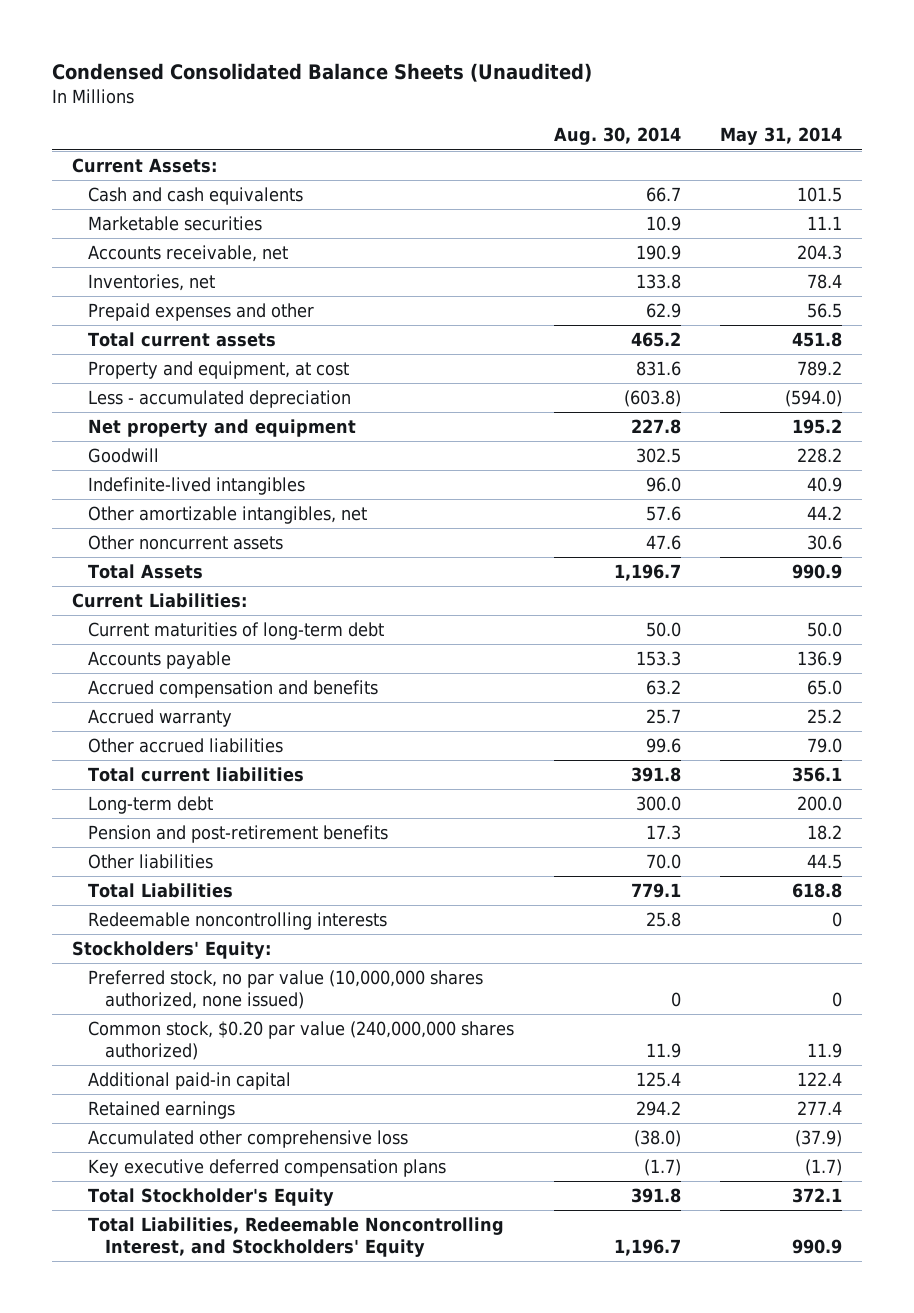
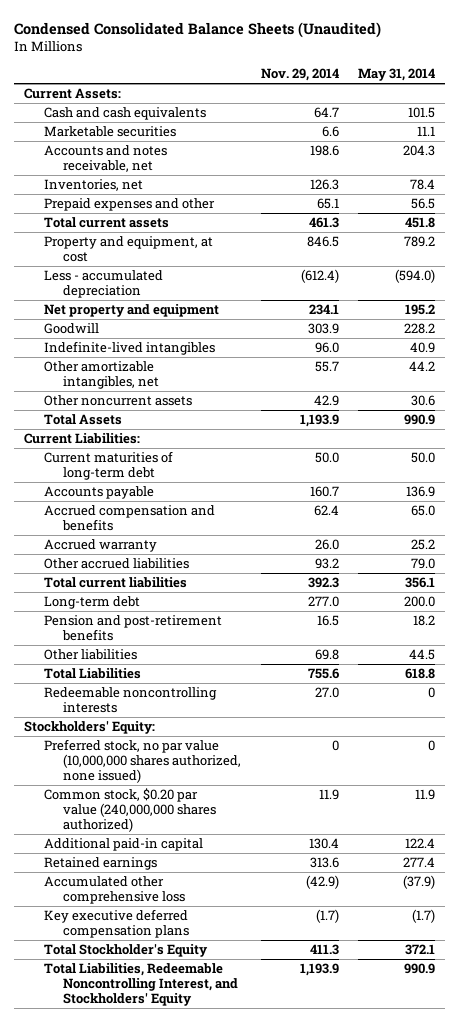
[553,127,681,146] Aug. 30, 2014 -> none
none -> [260,68,339,82] Nov. 29, 2014
[88,244,289,262] Accounts receivable, net -> [43,145,167,173] Accounts and notes receivable, net

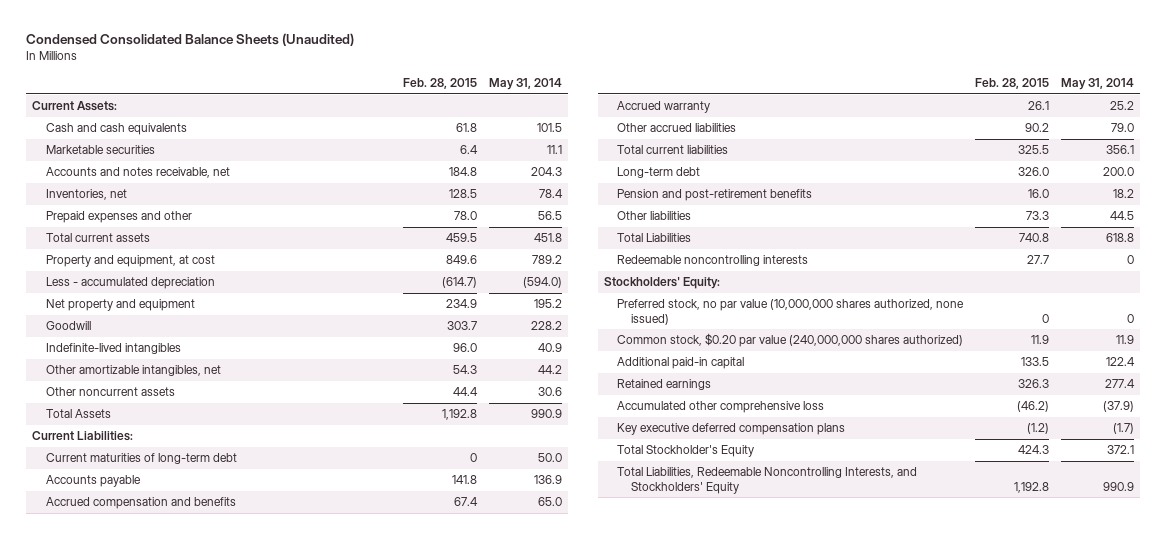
[260,68,339,82] Nov. 29, 2014 -> none
none -> [403,78,478,90] Feb. 28, 2015
[43,963,239,1007] Total Liabilities, Redeemable Noncontrolling Interest, and Stockholders' Equity -> [617,467,918,494] Total Liabilities, Redeemable Noncontrolling Interests, and Stockholders' Equity

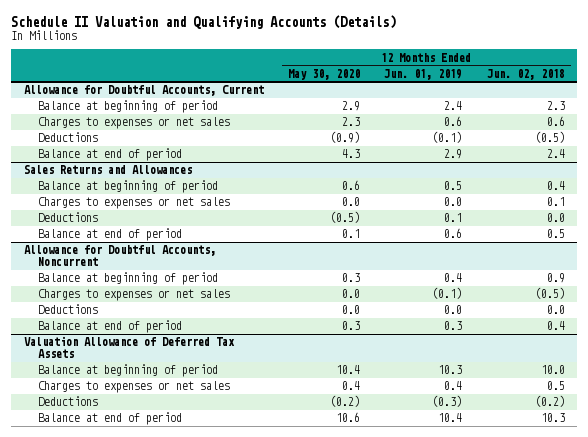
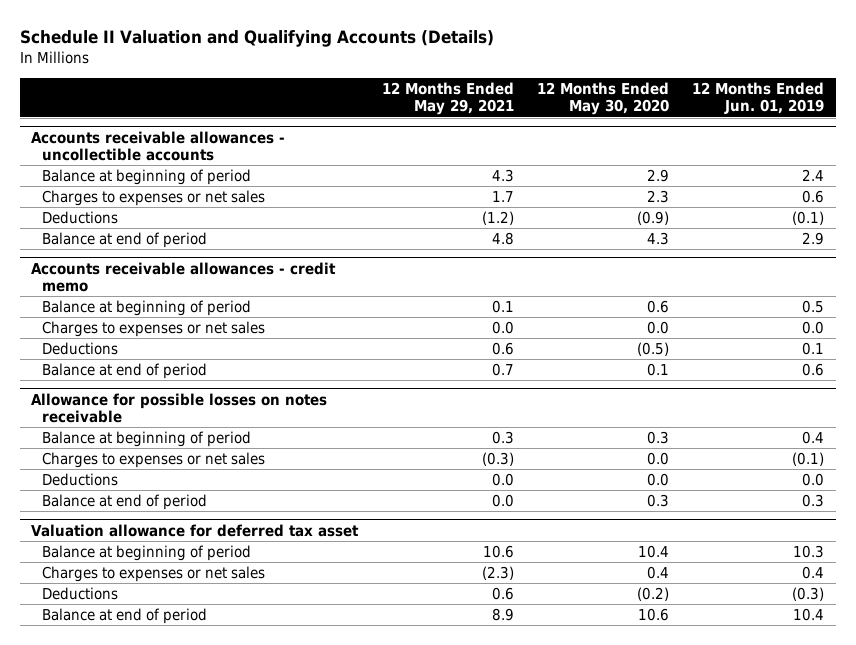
[486,68,565,80] Jun. 02, 2018 -> none
none -> [381,82,514,116] 12 Months Ended May 29, 2021
[23,85,264,97] Allowance for Doubtful Accounts, Current -> [31,130,286,162] Accounts receivable allowances - uncollectible accounts
[23,165,192,175] Sales Returns and Allowances -> [31,261,337,293] Accounts receivable allowances - credit memo
[23,245,216,267] Allowance for Doubtful Accounts, Noncurrent -> [31,392,328,424] Allowance for possible losses on notes receivable
[23,336,235,359] Valuation Allowance of Deferred Tax Assets -> [31,523,360,537] Valuation allowance for deferred tax asset

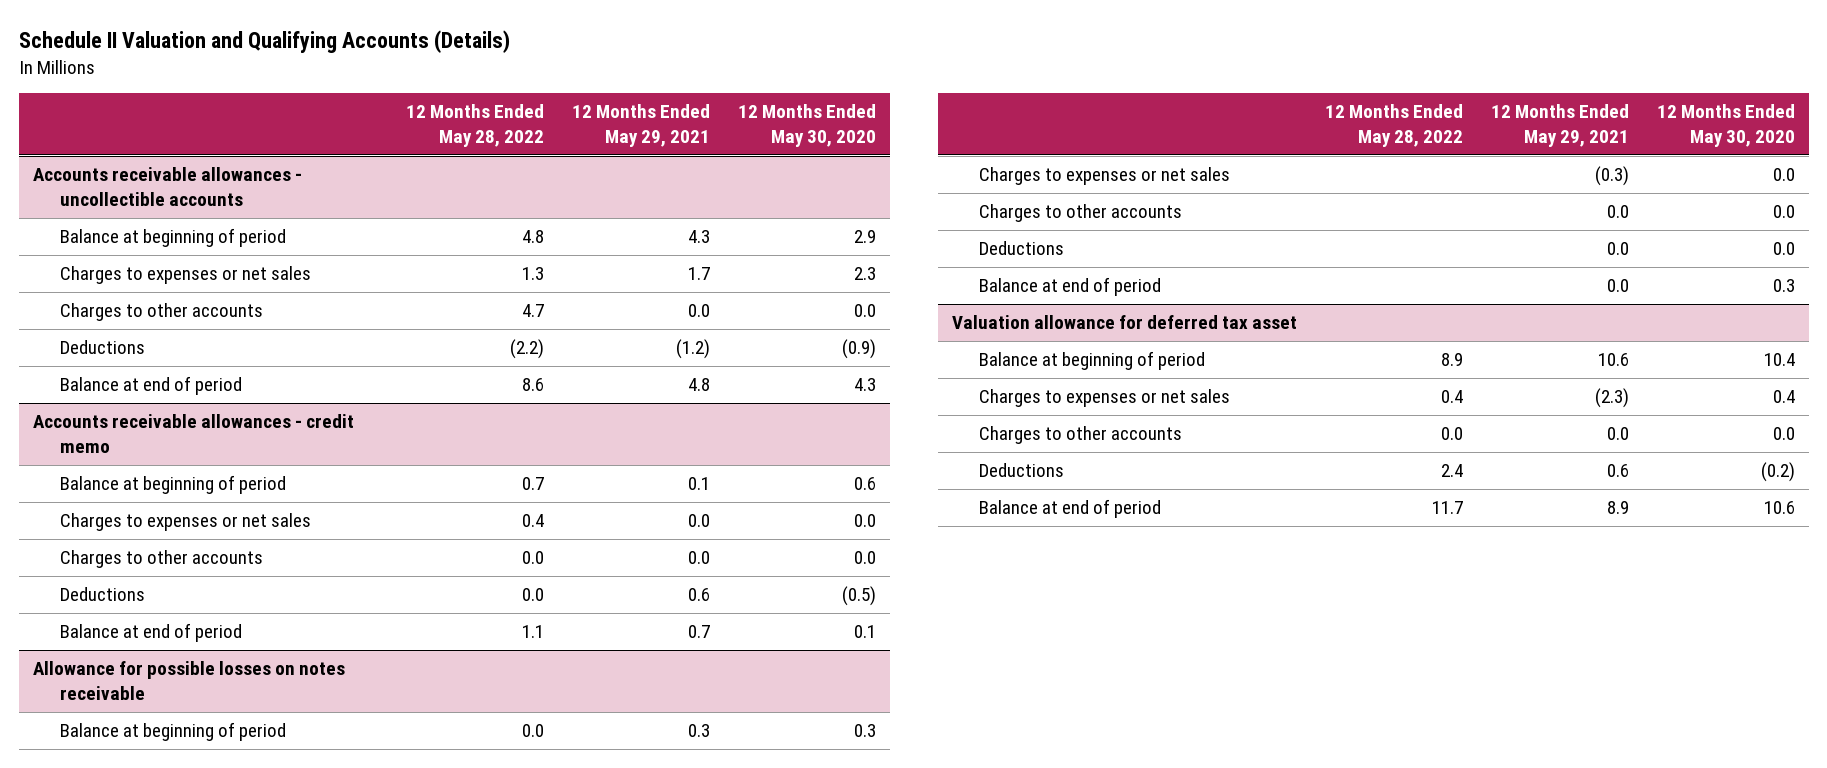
[692,82,825,115] 12 Months Ended Jun. 01, 2019 -> none
none -> [405,104,544,148] 12 Months Ended May 28, 2022
none -> [60,303,264,322] Charges to other accounts
none -> [60,550,264,569] Charges to other accounts
none -> [979,204,1183,223] Charges to other accounts
none -> [979,426,1183,445] Charges to other accounts

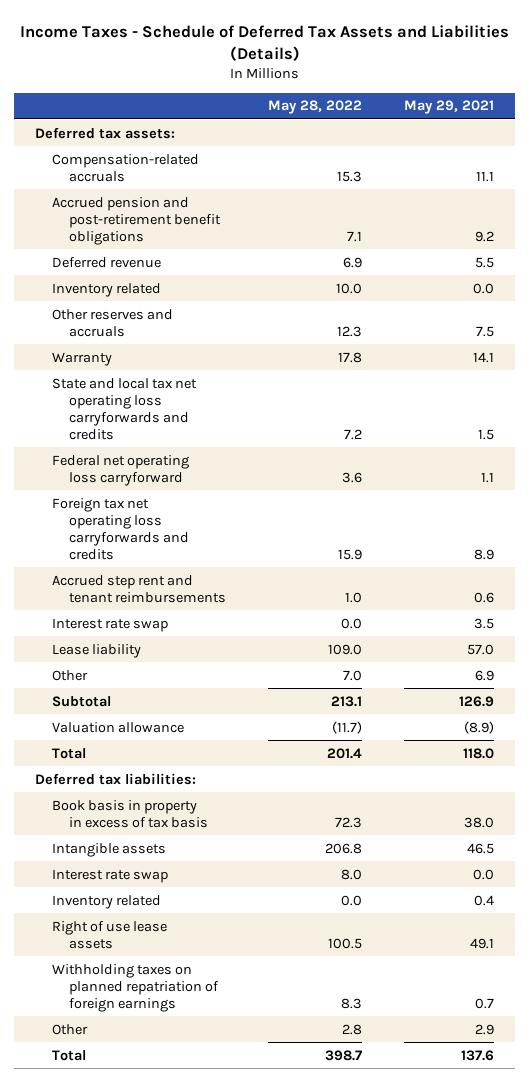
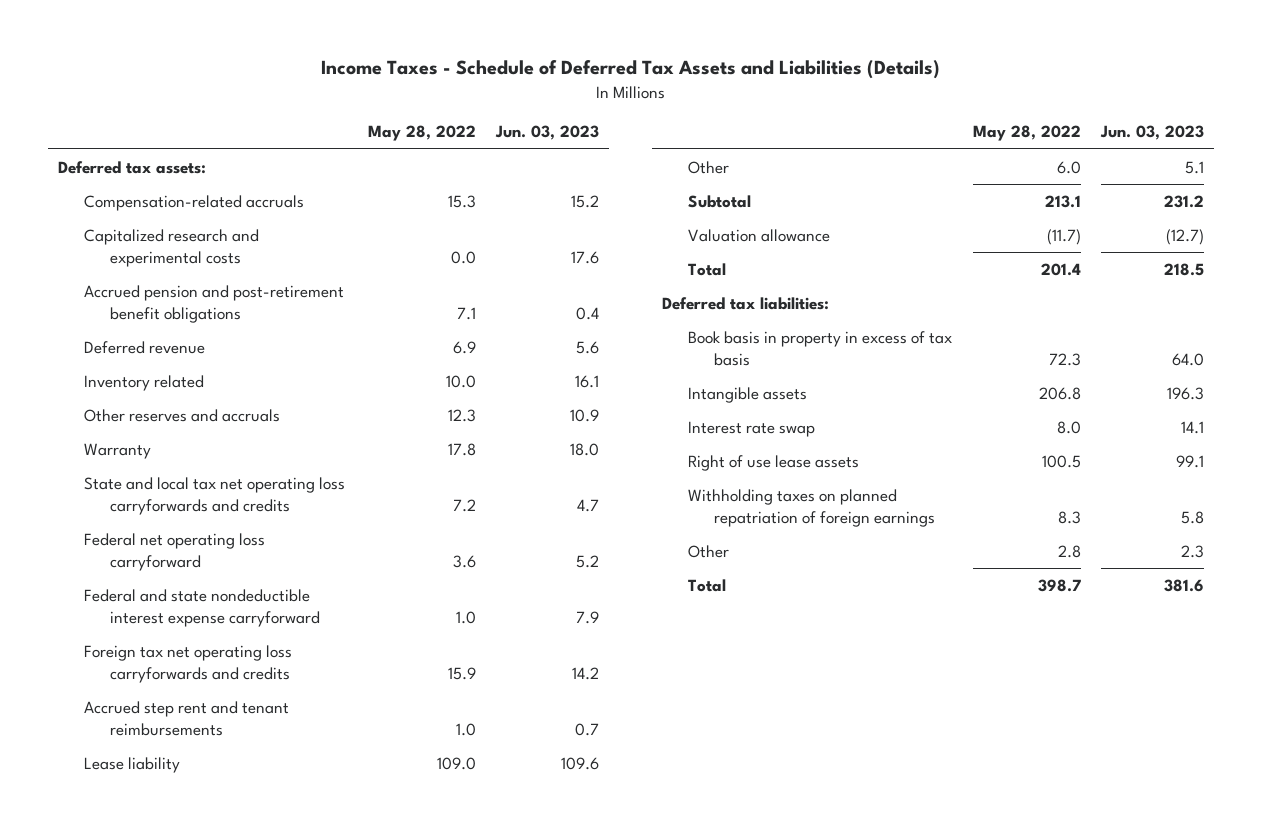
[404,100,495,115] May 29, 2021 -> none
none -> [495,125,600,141] Jun. 03, 2023
none -> [83,228,259,267] Capitalized research and experimental costs
none -> [83,588,320,627] Federal and state nondeductible interest expense carryforward
[52,617,169,632] Interest rate swap -> none
[342,669,362,681] 7.0 -> [1056,160,1081,174] 6.0
[52,894,162,909] Inventory related -> none

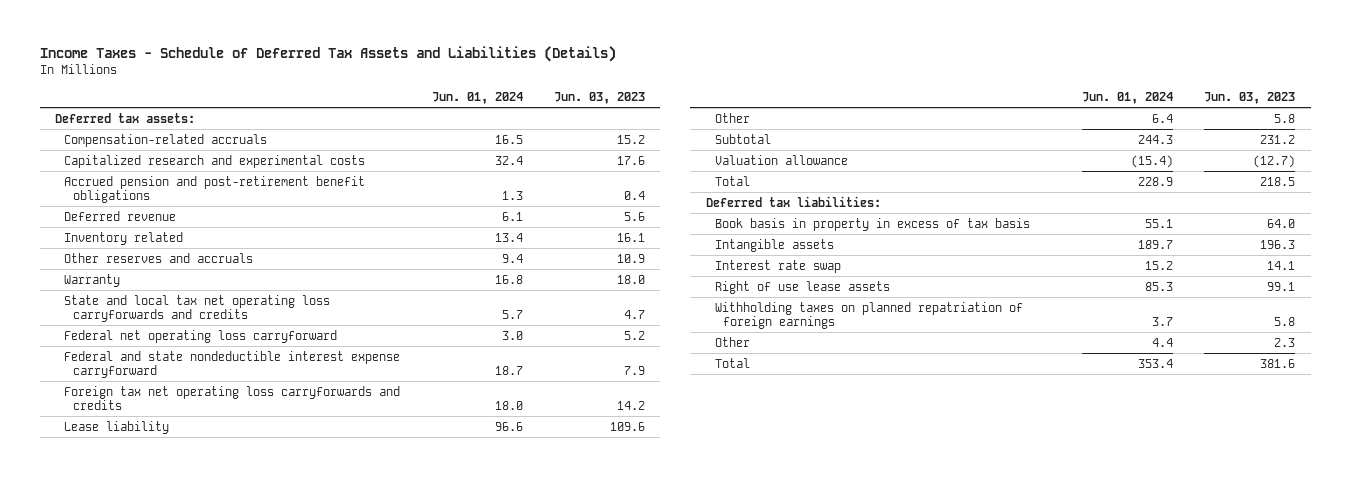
[368,125,477,142] May 28, 2022 -> none
none -> [431,91,523,104] Jun. 01, 2024
[83,700,289,736] Accrued step rent and tenant reimbursements -> none
[1184,160,1204,174] 5.1 -> [1274,113,1296,123] 5.8

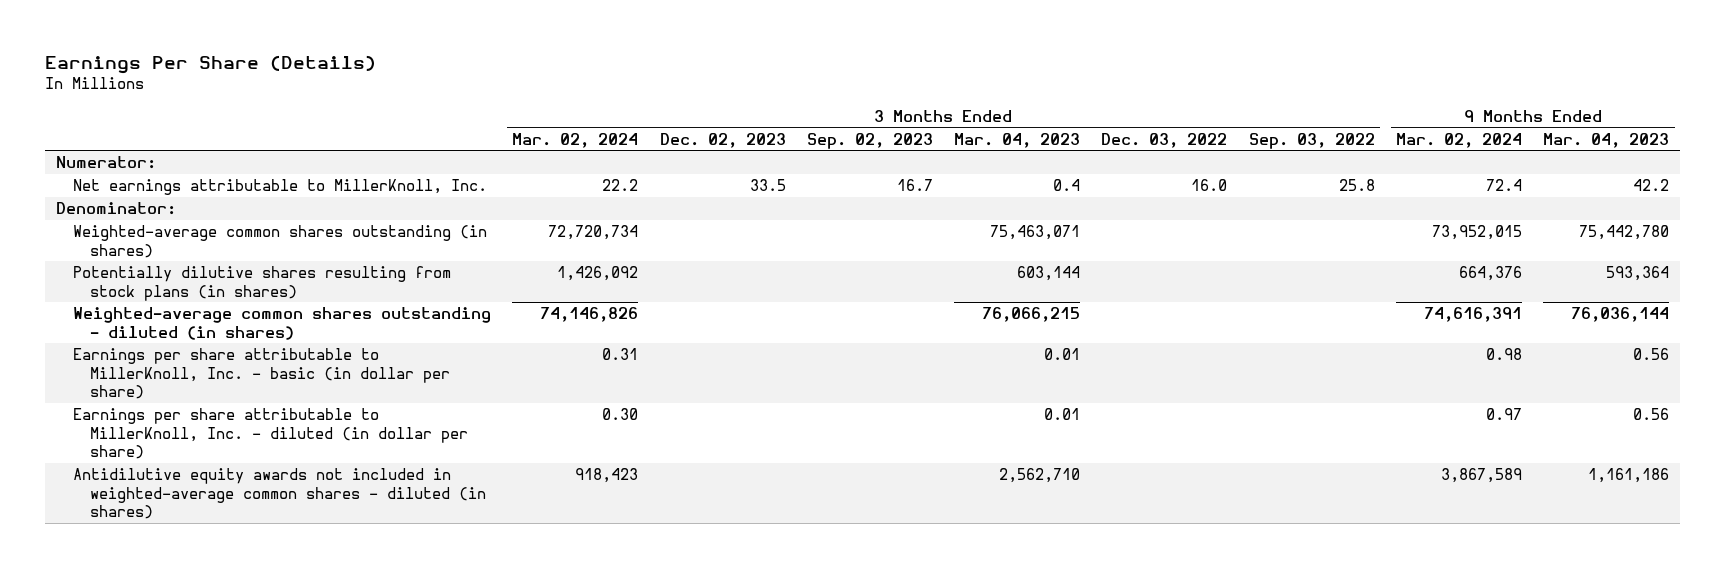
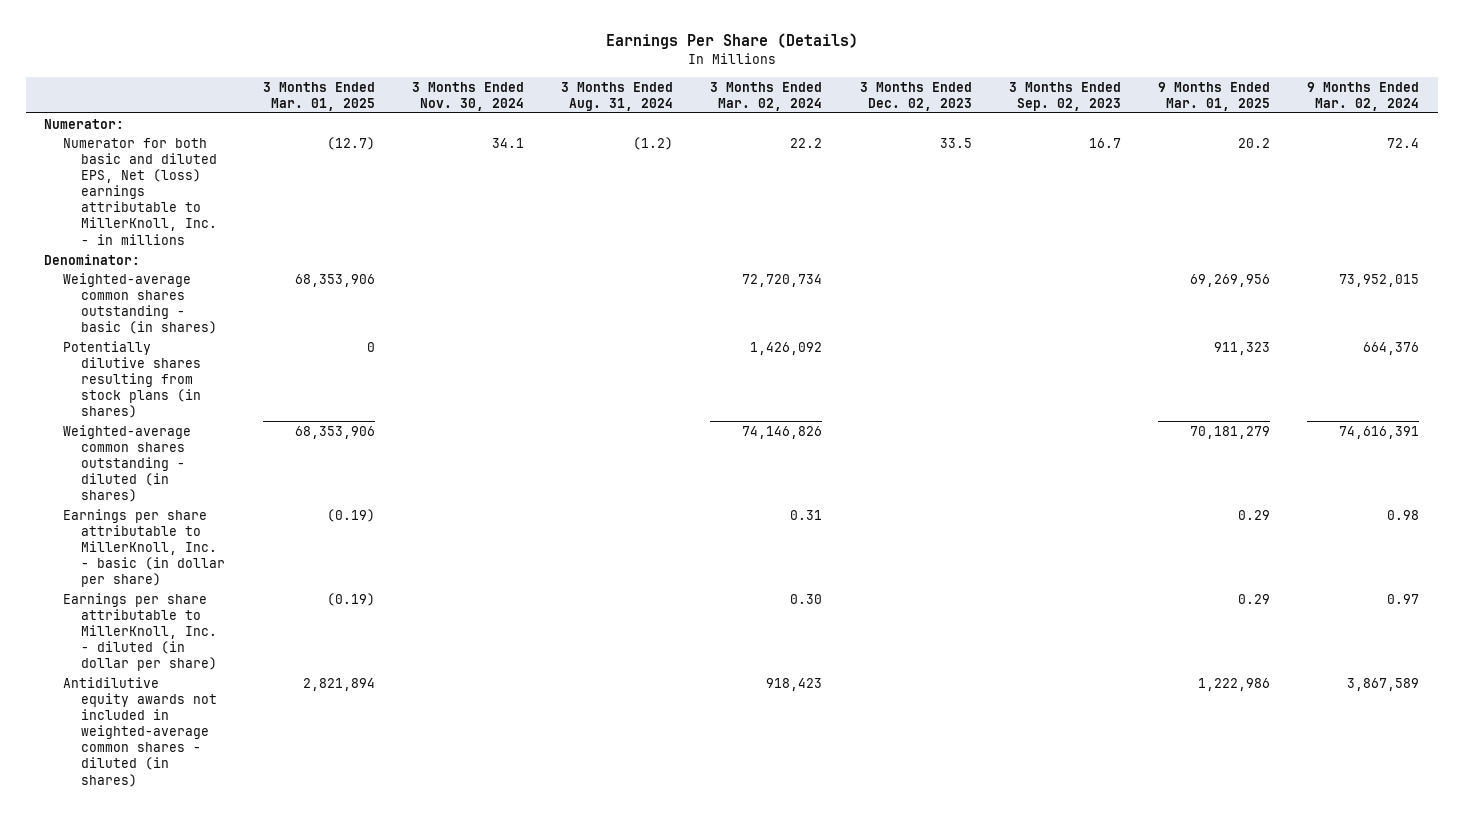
[954,132,1081,148] Mar. 04, 2023 -> none
[1101,132,1228,148] Dec. 03, 2022 -> none
[1248,132,1375,149] Sep. 03, 2022 -> none
[1543,132,1670,148] Mar. 04, 2023 -> none
none -> [262,81,375,111] 3 Months Ended Mar. 01, 2025
none -> [411,81,524,111] 3 Months Ended Nov. 30, 2024
none -> [561,81,674,111] 3 Months Ended Aug. 31, 2024
none -> [1157,81,1270,111] 9 Months Ended Mar. 01, 2025
[72,179,487,196] Net earnings attributable to MillerKnoll, Inc. -> [62,137,218,245] Numerator for both basic and diluted EPS, Net (loss) earnings attributable to MillerKnoll, Inc. - in millions
[72,225,487,258] Weighted-average common shares outstanding (in shares) -> [62,272,218,335] Weighted-average common shares outstanding - basic (in shares)

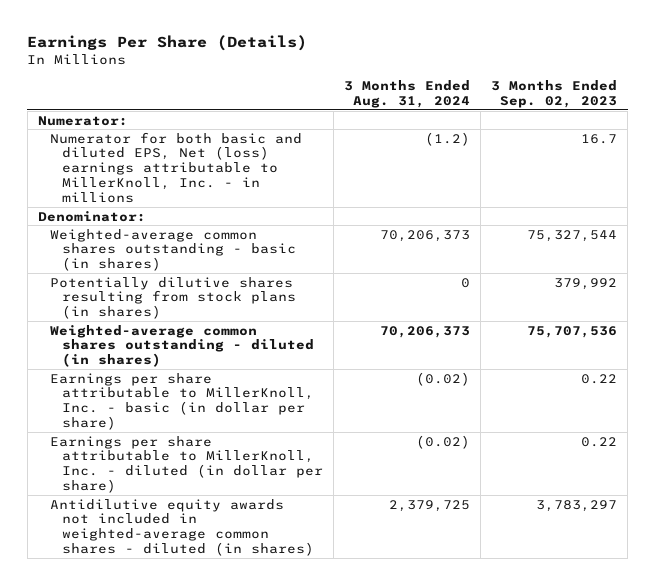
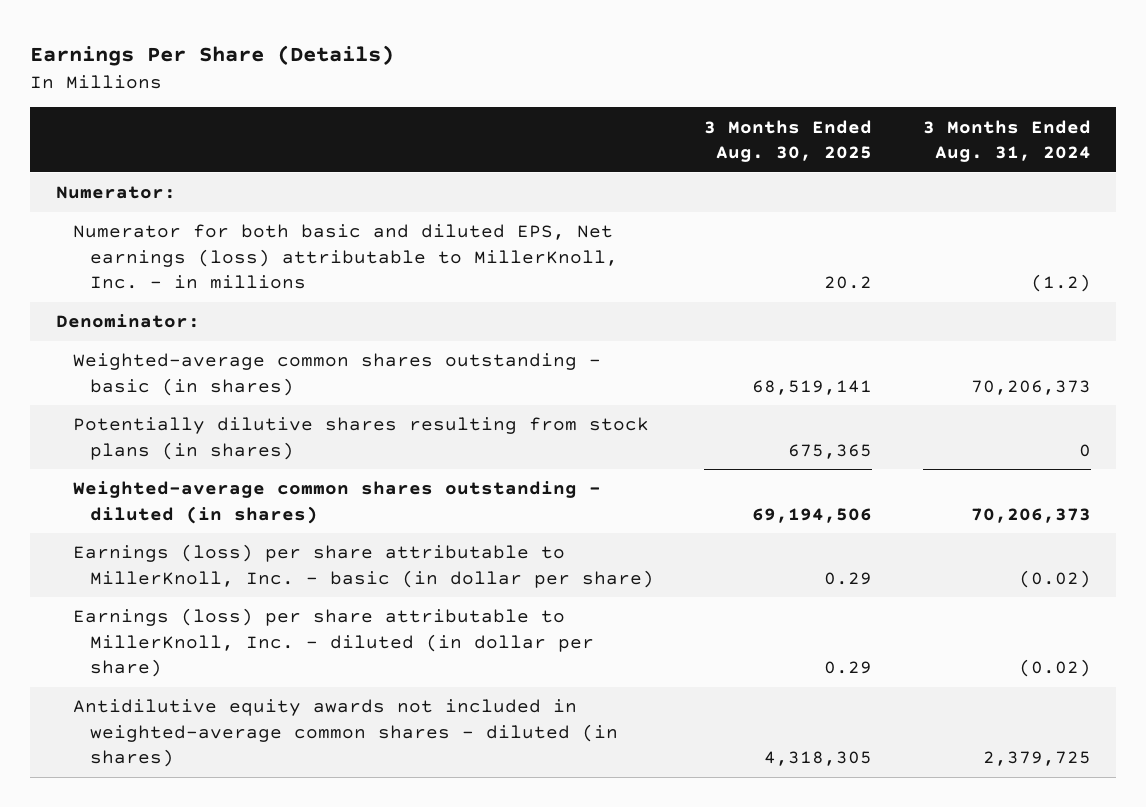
[491,79,618,108] 3 Months Ended Sep. 02, 2023 -> none
none -> [704,119,873,163] 3 Months Ended Aug. 30, 2025
[49,131,302,204] Numerator for both basic and diluted EPS, Net (loss) earnings attributable to MillerKnoll, Inc. - in millions -> [72,224,618,290] Numerator for both basic and diluted EPS, Net earnings (loss) attributable to MillerKnoll, Inc. - in millions
[49,372,314,431] Earnings per share attributable to MillerKnoll, Inc. - basic (in dollar per share) -> [72,544,654,588] Earnings (loss) per share attributable to MillerKnoll, Inc. - basic (in dollar per share)
[49,435,323,494] Earnings per share attributable to MillerKnoll, Inc. - diluted (in dollar per share) -> [72,608,594,678] Earnings (loss) per share attributable to MillerKnoll, Inc. - diluted (in dollar per share)

